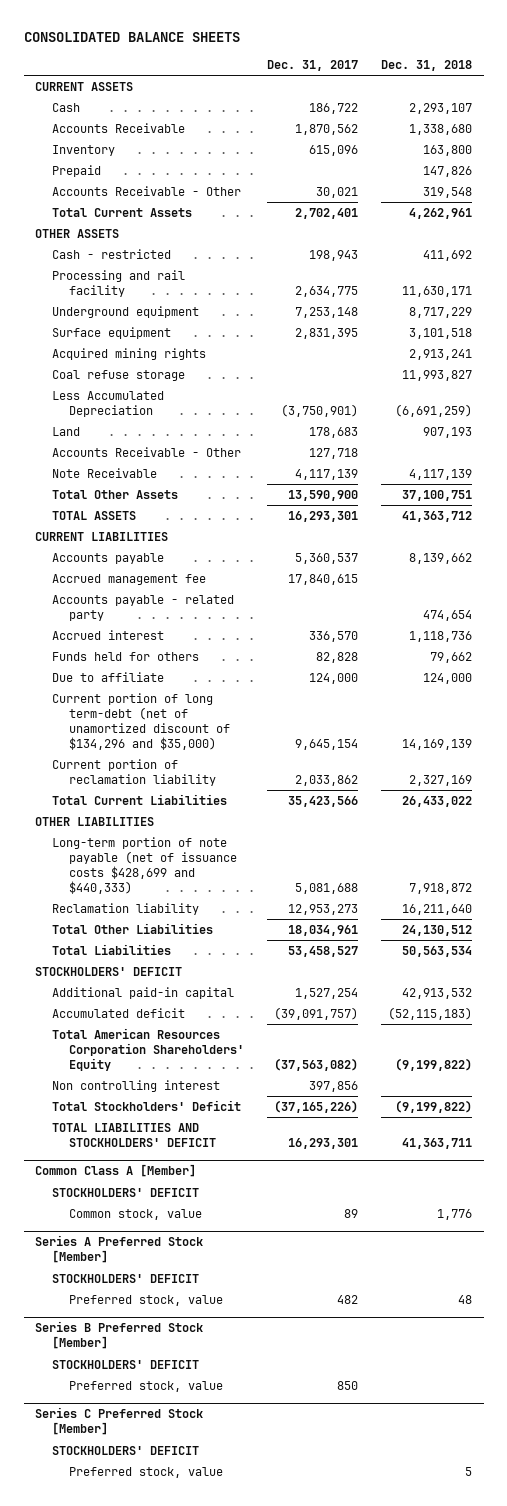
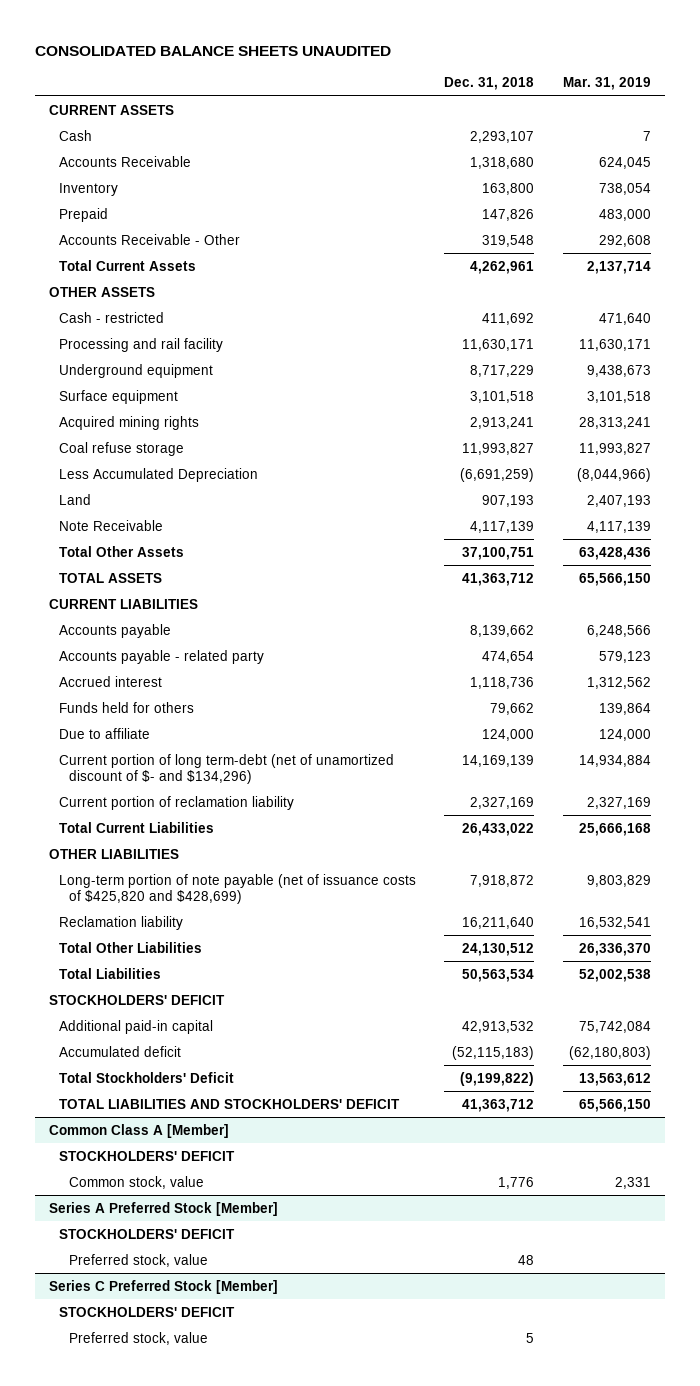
[23,32,240,43] CONSOLIDATED BALANCE SHEETS -> [35,46,392,57] CONSOLIDATED BALANCE SHEETS UNAUDITED
[266,60,358,72] Dec. 31, 2017 -> none
none -> [562,77,651,91] Mar. 31, 2019
[409,123,473,135] 1,338,680 -> [470,156,535,169] 1,318,680
[51,446,241,457] Accounts Receivable - Other -> none
[51,573,206,585] Accrued management fee -> none
[51,692,230,751] Current portion of long term-debt (net of unamortized discount of $134,296 and $35,000) -> [59,753,395,785] Current portion of long term-debt (net of unamortized discount of $- and $134,296)
[51,836,237,895] Long-term portion of note payable (net of issuance costs $428,699 and $440,333) -> [59,873,417,905] Long-term portion of note payable (net of issuance costs of $425,820 and $428,699)
[51,1027,244,1071] Total American Resources Corporation Shareholders' Equity -> none
[51,1079,220,1092] Non controlling interest -> none
[402,1137,473,1149] 41,363,711 -> [462,1098,535,1112] 41,363,712
[35,1321,204,1350] Series B Preferred Stock [Member] -> none
[51,1359,199,1369] STOCKHOLDERS' DEFICIT -> none
[68,1380,223,1392] Preferred stock, value -> none

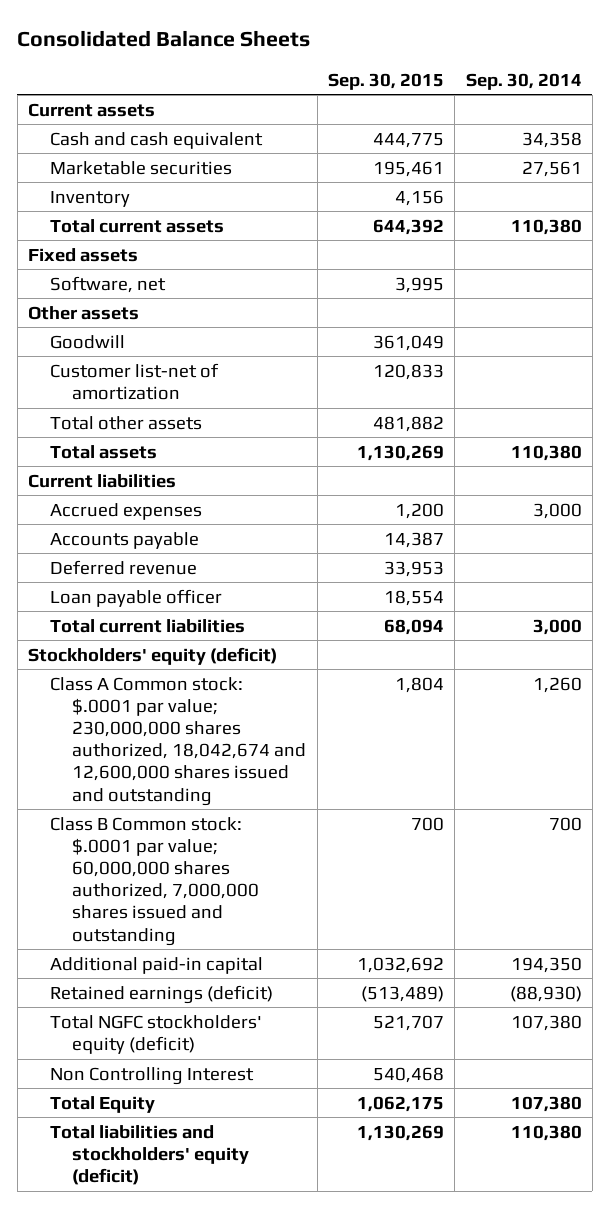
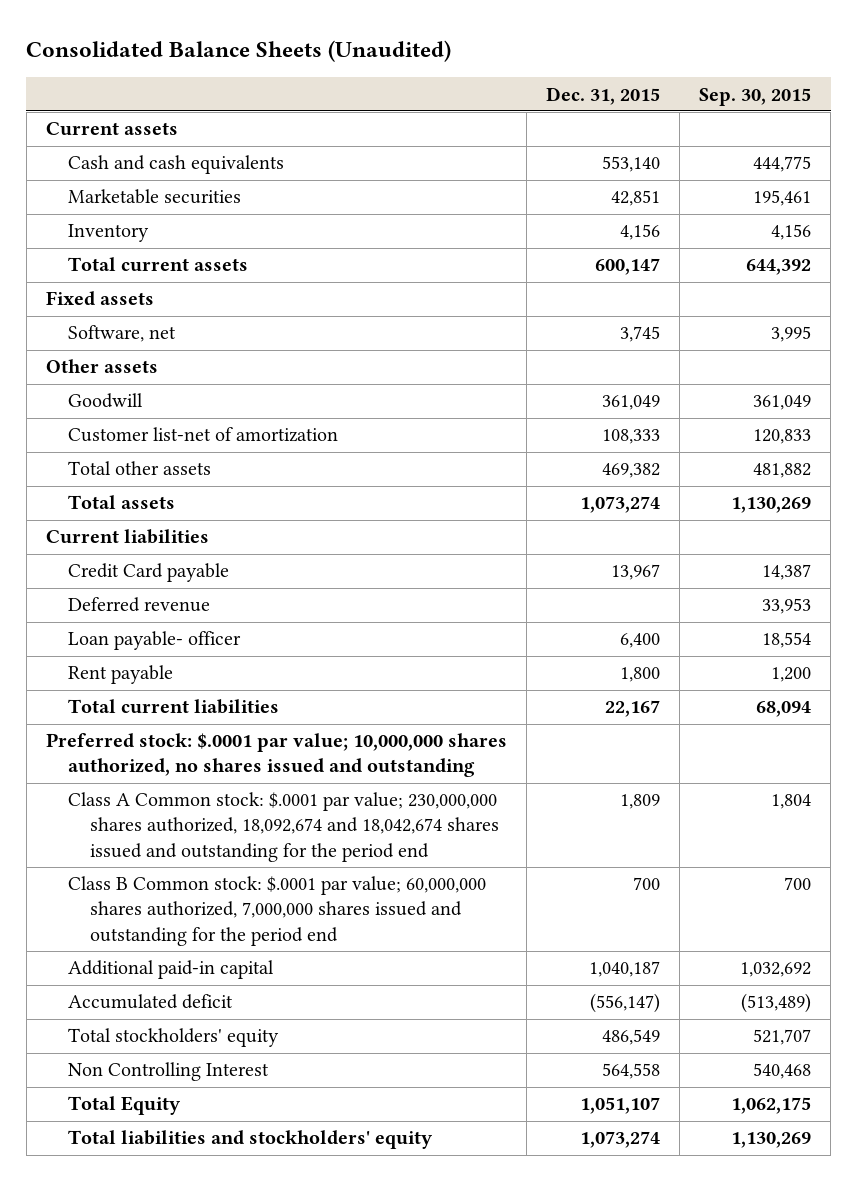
[17,30,311,48] Consolidated Balance Sheets -> [26,40,452,63] Consolidated Balance Sheets (Unaudited)
[465,72,582,90] Sep. 30, 2014 -> none
none -> [545,86,660,105] Dec. 31, 2015
[50,131,264,149] Cash and cash equivalent -> [67,155,284,175] Cash and cash equivalents
[50,502,203,520] Accrued expenses -> none
[50,531,200,549] Accounts payable -> [67,563,229,583] Credit Card payable
[50,588,223,607] Loan payable officer -> [67,631,241,651] Loan payable- officer
none -> [67,665,173,685] Rent payable
[27,646,277,665] Stockholders' equity (deficit) -> none
none -> [45,733,507,778] Preferred stock: $.0001 par value; 10,000,000 shares authorized, no shares issued and outstanding
[50,676,307,806] Class A Common stock: $.0001 par value; 230,000,000 shares authorized, 18,042,674 and 12,600,000 shares issued and outstanding -> [67,792,499,862] Class A Common stock: $.0001 par value; 230,000,000 shares authorized, 18,092,674 and 18,042,674 shares issued and outstanding for the period end
[50,816,260,946] Class B Common stock: $.0001 par value; 60,000,000 shares authorized, 7,000,000 shares issued and outstanding -> [67,876,486,946] Class B Common stock: $.0001 par value; 60,000,000 shares authorized, 7,000,000 shares issued and outstanding for the period end
[50,984,274,1004] Retained earnings (deficit) -> [67,994,233,1010] Accumulated deficit
[50,1014,263,1054] Total NGFC stockholders' equity (deficit) -> [67,1028,279,1048] Total stockholders' equity
[50,1124,250,1186] Total liabilities and stockholders' equity (deficit) -> [67,1130,433,1150] Total liabilities and stockholders' equity

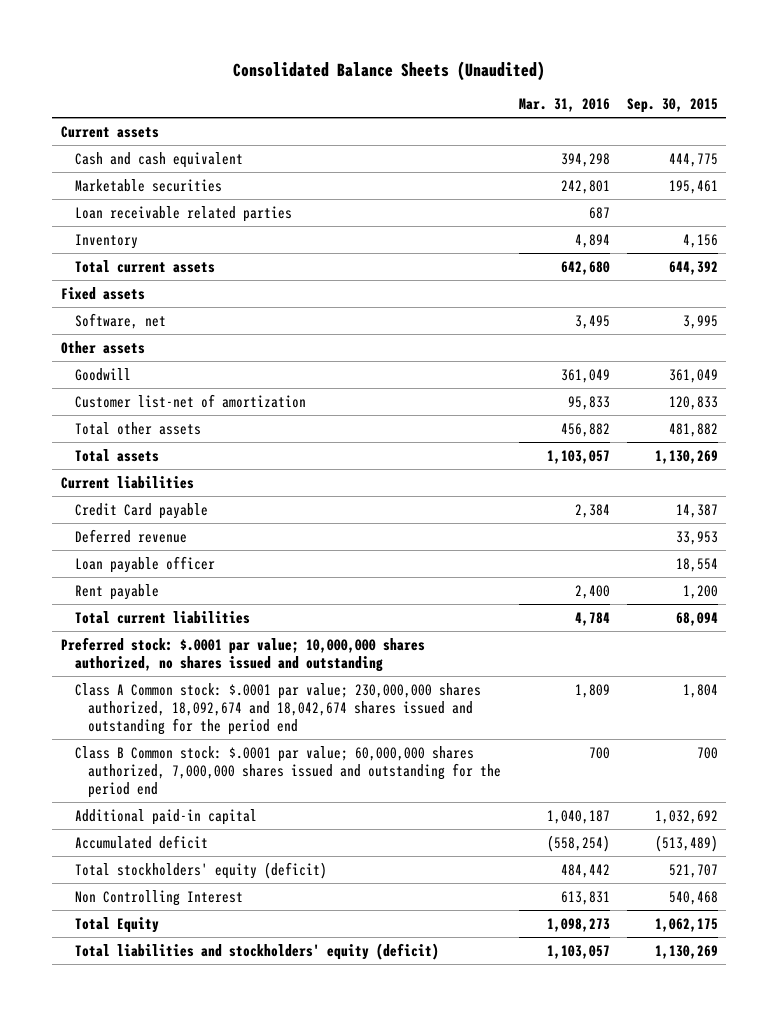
[545,86,660,105] Dec. 31, 2015 -> none
none -> [518,98,610,113] Mar. 31, 2016
[67,155,284,175] Cash and cash equivalents -> [74,151,243,168] Cash and cash equivalent
none -> [74,205,292,222] Loan receivable related parties
[67,631,241,651] Loan payable- officer -> [74,555,215,573] Loan payable officer
[67,1028,279,1048] Total stockholders' equity -> [74,861,327,879] Total stockholders' equity (deficit)
[67,1130,433,1150] Total liabilities and stockholders' equity -> [74,942,439,960] Total liabilities and stockholders' equity (deficit)

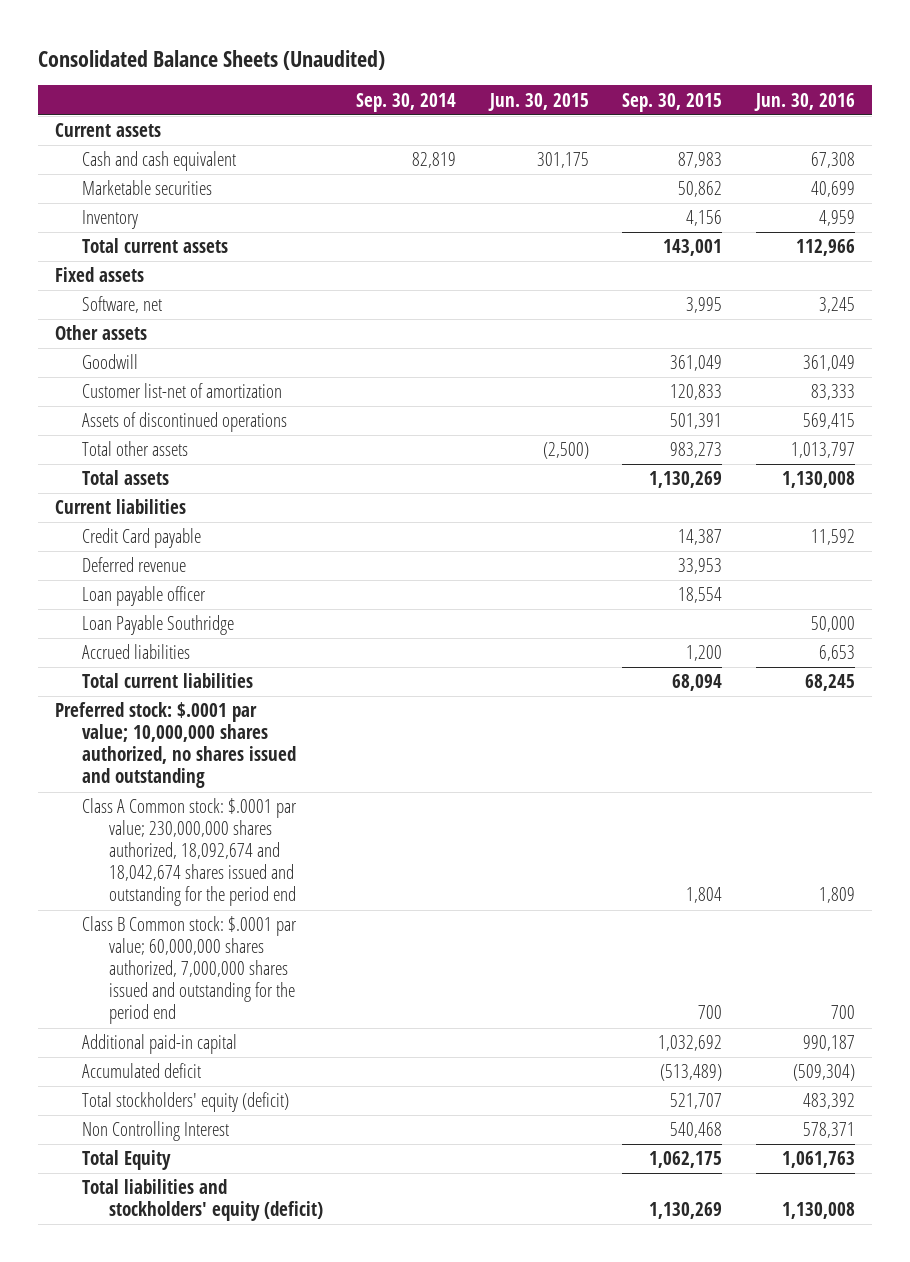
[518,98,610,113] Mar. 31, 2016 -> none
none -> [356,92,457,112] Sep. 30, 2014
none -> [487,92,589,111] Jun. 30, 2015
none -> [753,92,855,111] Jun. 30, 2016
[74,205,292,222] Loan receivable related parties -> none
[668,152,718,167] 444,775 -> [678,152,723,169] 87,983
[668,179,718,194] 195,461 -> [678,181,723,198] 50,862
[668,260,718,275] 644,392 -> [663,239,723,257] 143,001
none -> [81,412,287,433] Assets of discontinued operations
[668,422,718,437] 481,882 -> [670,442,723,459] 983,273
[74,583,159,600] Rent payable -> none
none -> [81,615,234,636] Loan Payable Southridge
none -> [81,644,190,660] Accrued liabilities

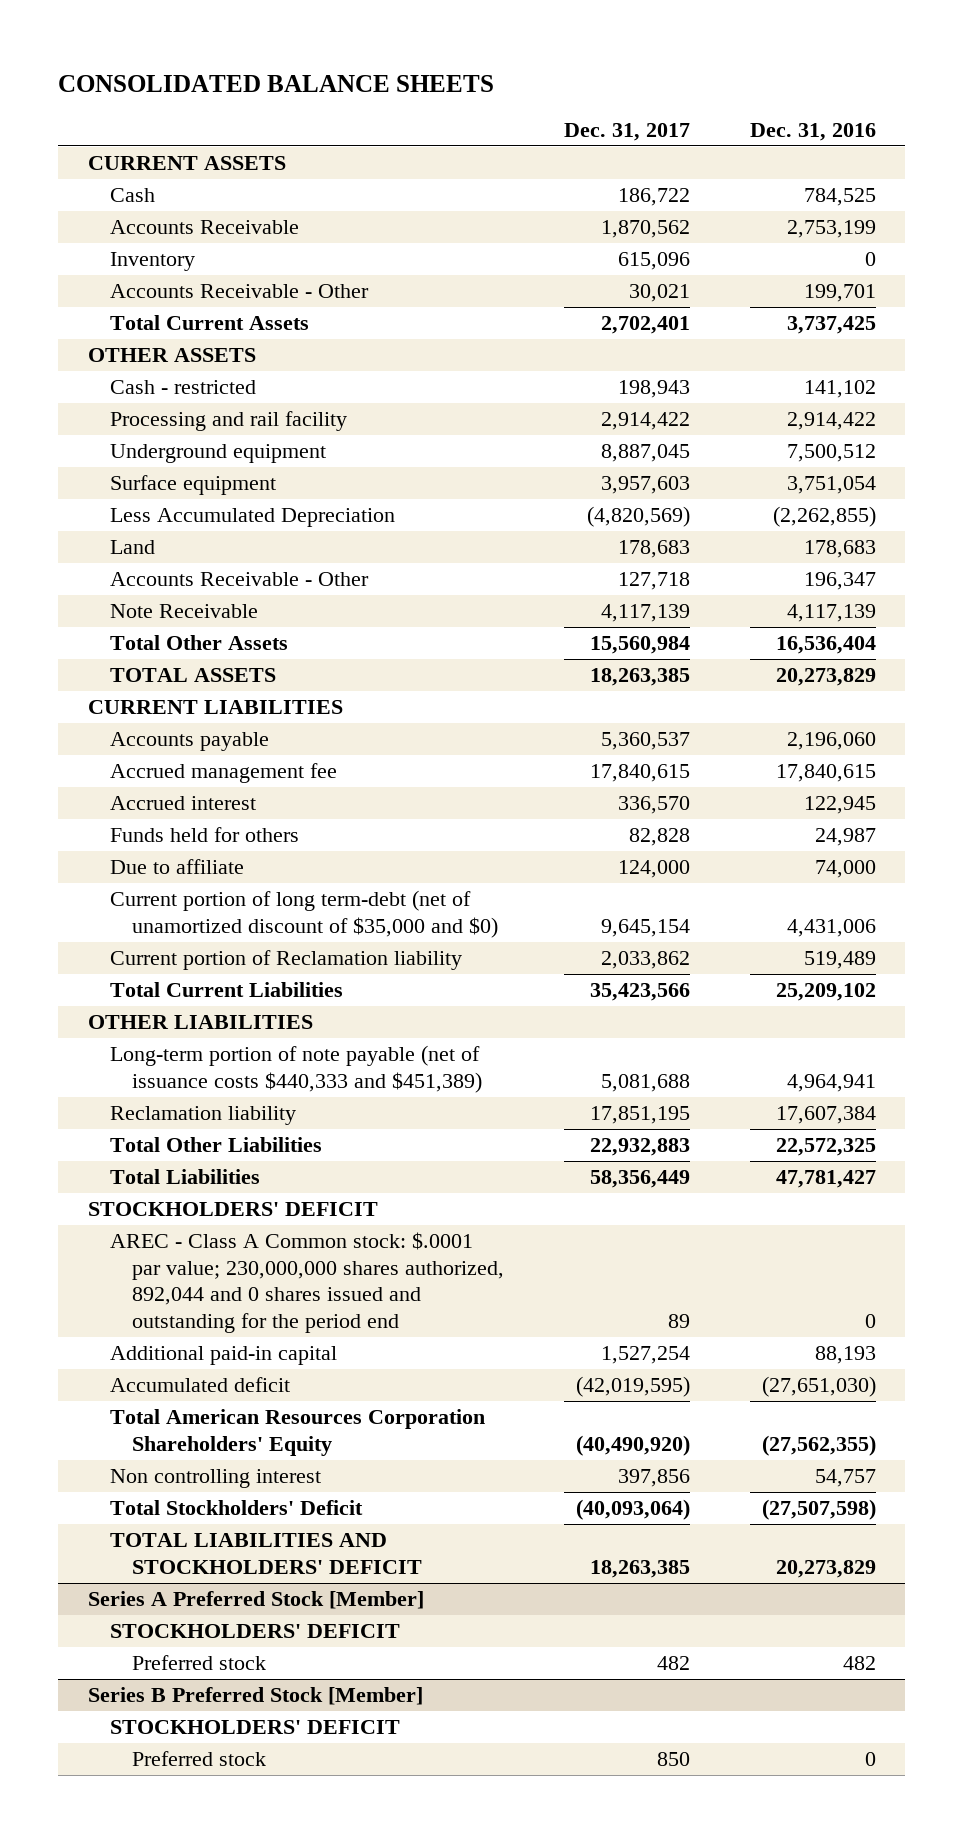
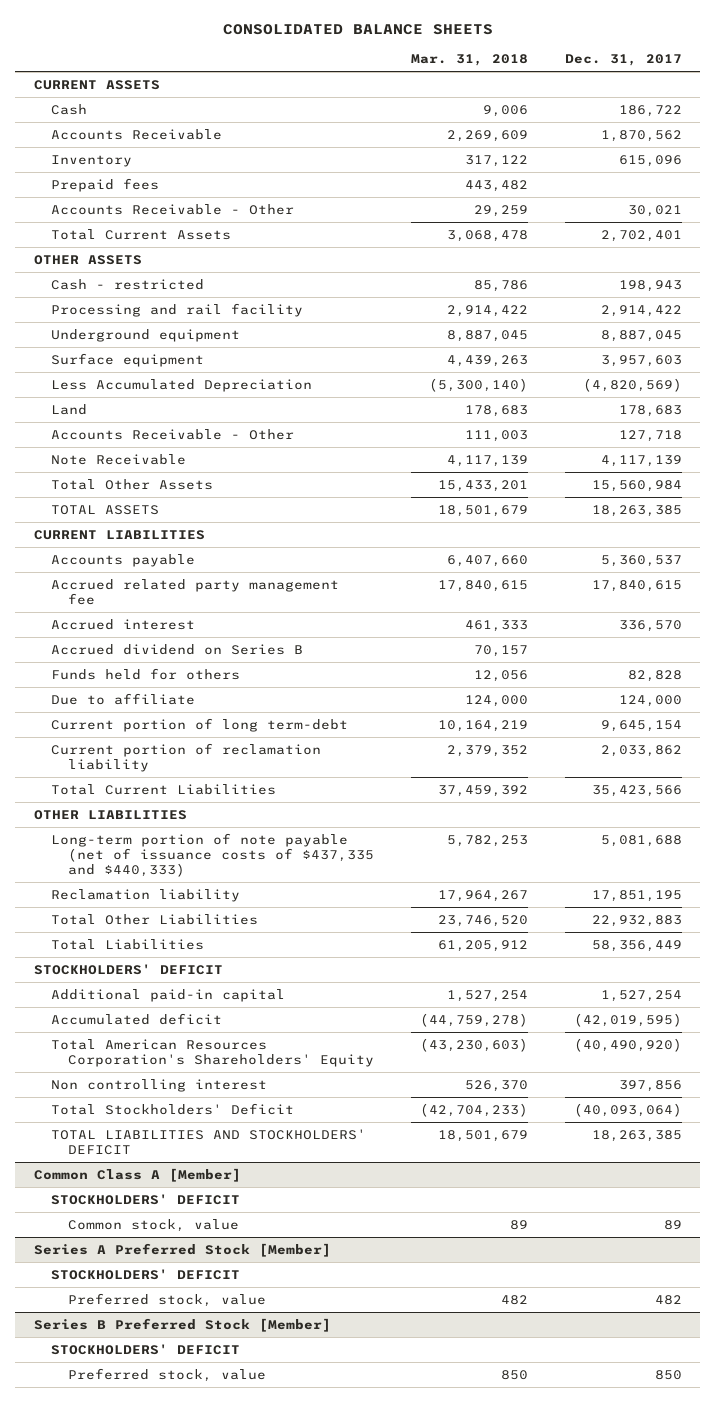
[749,122,876,141] Dec. 31, 2016 -> none
none -> [410,54,528,67] Mar. 31, 2018
none -> [50,177,159,192] Prepaid fees
[109,763,337,784] Accrued management fee -> [50,578,339,606] Accrued related party management fee
none -> [50,643,303,655] Accrued dividend on Series B
[109,890,498,938] Current portion of long term-debt (net of unamortized discount of $35,000 and $0) -> [50,717,348,732] Current portion of long term-debt
[109,950,462,971] Current portion of Reclamation liability -> [50,742,321,773] Current portion of reclamation liability
[109,1045,482,1093] Long-term portion of note payable (net of issuance costs $440,333 and $451,389) -> [50,832,375,878] Long-term portion of note payable (net of issuance costs of $437,335 and $440,333)
[109,1232,504,1333] AREC - Class A Common stock: $.0001 par value; 230,000,000 shares authorized, 892,044 and 0 shares issued and outstanding for the period end -> none
[109,1409,485,1456] Total American Resources Corporation Shareholders' Equity -> [50,1038,375,1068] Total American Resources Corporation's Shareholders' Equity
none -> [33,1167,241,1182] Common Class A [Member]
none -> [50,1193,240,1205] STOCKHOLDERS' DEFICIT
none -> [68,1218,240,1232] Common stock, value
[131,1655,266,1671] Preferred stock -> [68,1292,267,1307] Preferred stock, value
[131,1751,266,1767] Preferred stock -> [68,1367,267,1382] Preferred stock, value

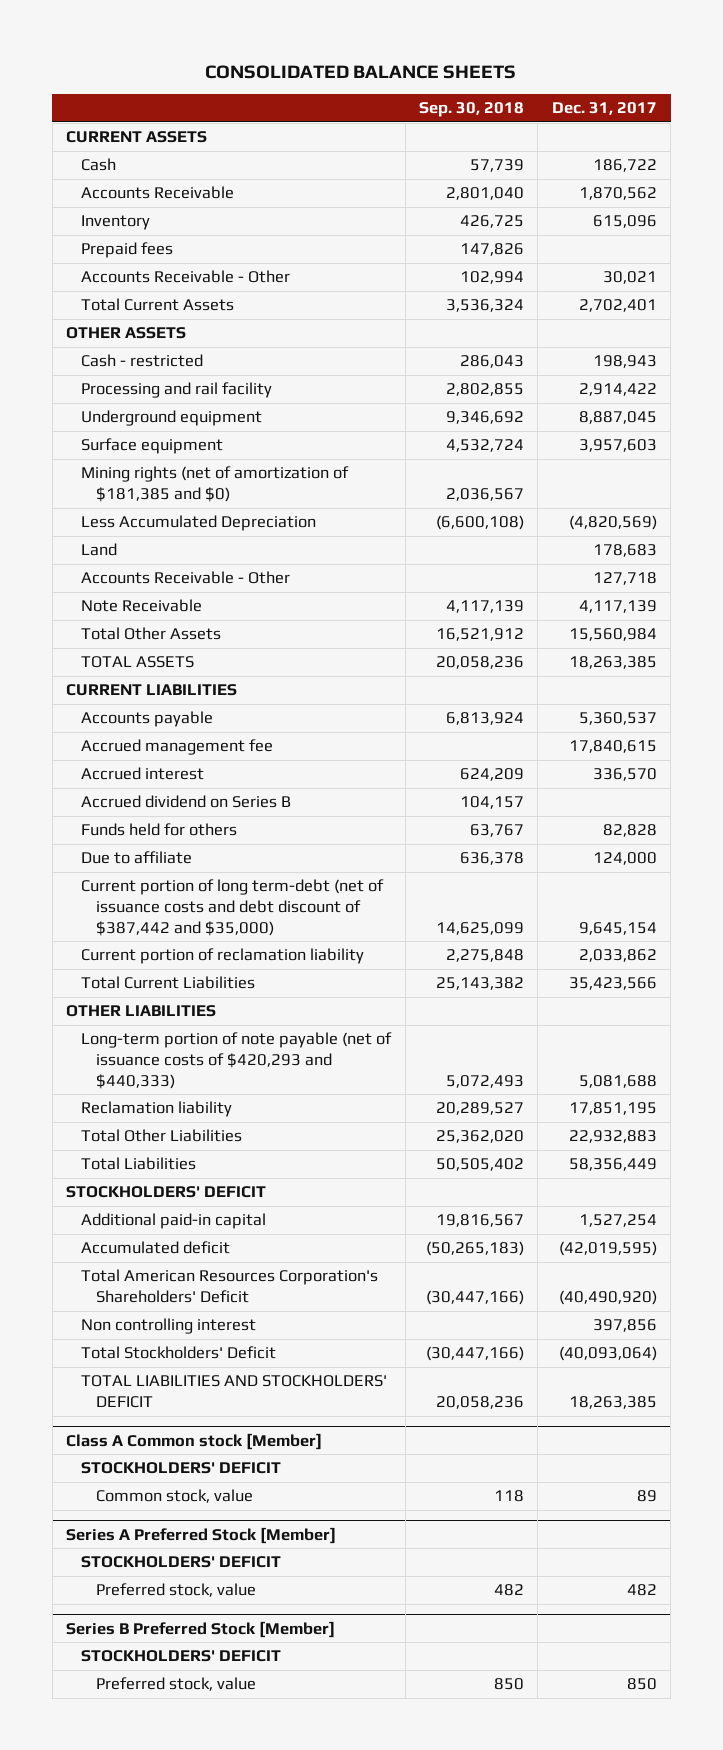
[410,54,528,67] Mar. 31, 2018 -> none
none -> [418,102,524,118] Sep. 30, 2018
none -> [81,466,350,502] Mining rights (net of amortization of $181,385 and $0)
[50,578,339,606] Accrued related party management fee -> [81,739,274,756] Accrued management fee
[50,717,348,732] Current portion of long term-debt -> [81,879,385,936] Current portion of long term-debt (net of issuance costs and debt discount of $387,442 and $35,000)
[50,832,375,878] Long-term portion of note payable (net of issuance costs of $437,335 and $440,333) -> [81,1032,393,1089] Long-term portion of note payable (net of issuance costs of $420,293 and $440,333)
[50,1038,375,1068] Total American Resources Corporation's Shareholders' Equity -> [81,1269,379,1303] Total American Resources Corporation's Shareholders' Deficit
[33,1167,241,1182] Common Class A [Member] -> [66,1432,323,1450] Class A Common stock [Member]

